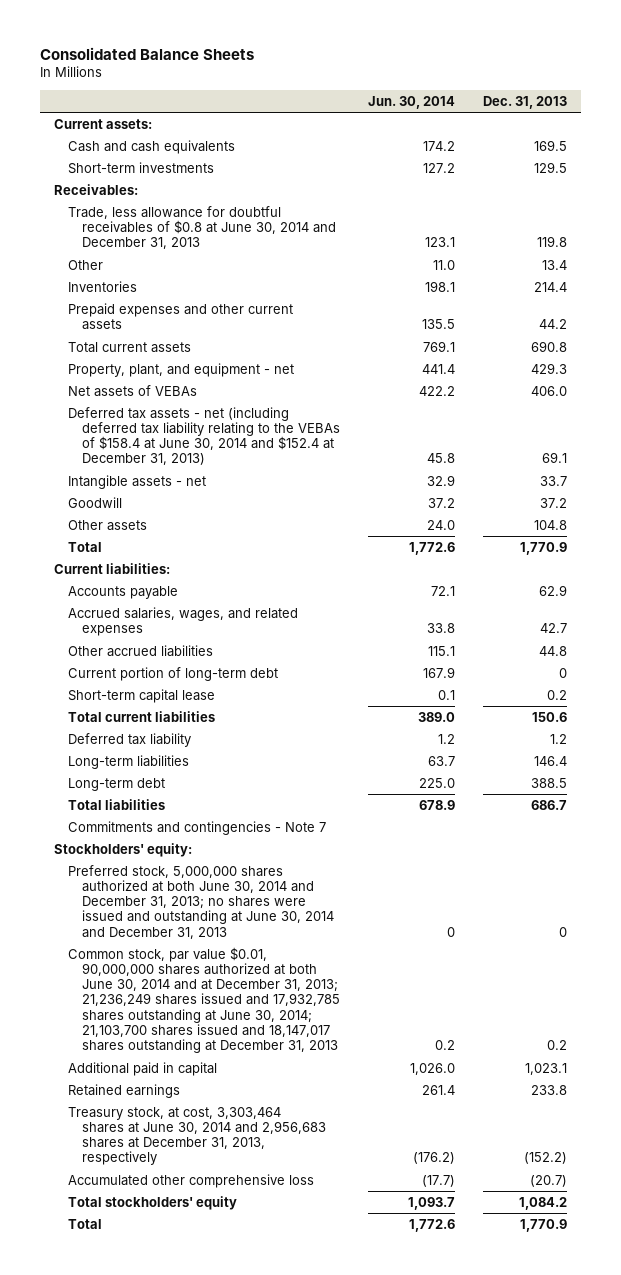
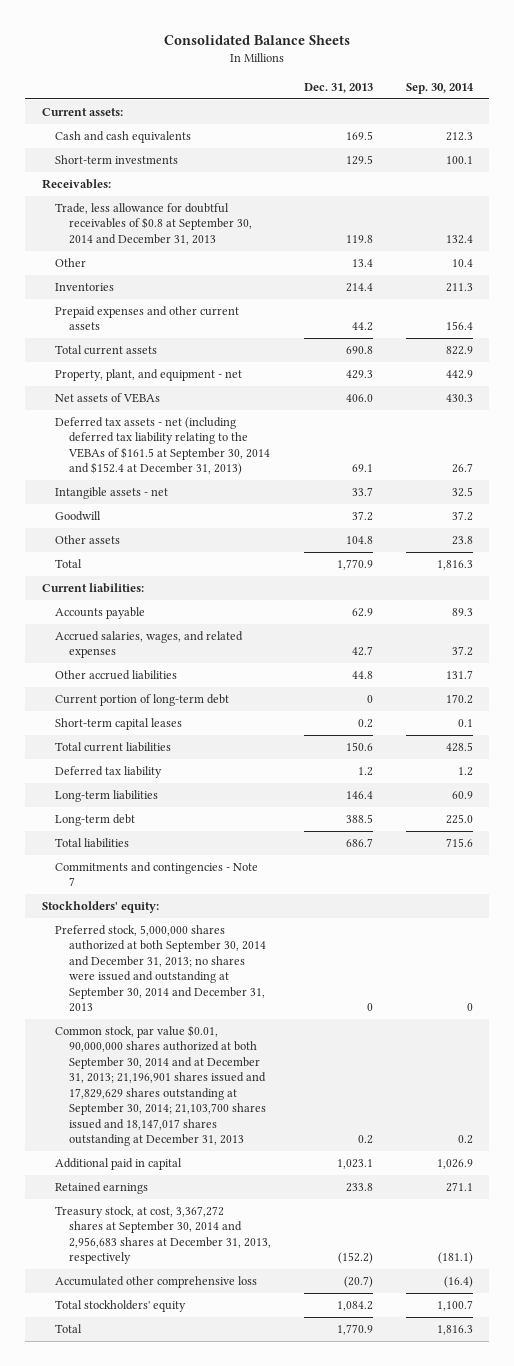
[368,96,456,110] Jun. 30, 2014 -> none
none -> [405,82,474,94] Sep. 30, 2014
[67,205,336,250] Trade, less allowance for doubtful receivables of $0.8 at June 30, 2014 and December 31, 2013 -> [55,202,252,245] Trade, less allowance for doubtful receivables of $0.8 at September 30, 2014 and December 31, 2013
[67,406,340,466] Deferred tax assets - net (including deferred tax liability relating to the VEBAs of $158.4 at June 30, 2014 and $152.4 at December 31, 2013) -> [55,416,270,476] Deferred tax assets - net (including deferred tax liability relating to the VEBAs of $161.5 at September 30, 2014 and $152.4 at December 31, 2013)
[67,688,215,703] Short-term capital lease -> [55,717,183,730] Short-term capital leases
[67,864,334,939] Preferred stock, 5,000,000 shares authorized at both June 30, 2014 and December 31, 2013; no shares were issued and outstanding at June 30, 2014 and December 31, 2013 -> [55,924,266,1013] Preferred stock, 5,000,000 shares authorized at both September 30, 2014 and December 31, 2013; no shares were issued and outstanding at September 30, 2014 and December 31, 2013
[67,946,340,1054] Common stock, par value $0.01, 90,000,000 shares authorized at both June 30, 2014 and at December 31, 2013; 21,236,249 shares issued and 17,932,785 shares outstanding at June 30, 2014; 21,103,700 shares issued and 18,147,017 shares outstanding at December 31, 2013 -> [55,1024,266,1147] Common stock, par value $0.01, 90,000,000 shares authorized at both September 30, 2014 and at December 31, 2013; 21,196,901 shares issued and 17,829,629 shares outstanding at September 30, 2014; 21,103,700 shares issued and 18,147,017 shares outstanding at December 31, 2013
[67,1106,326,1166] Treasury stock, at cost, 3,303,464 shares at June 30, 2014 and 2,956,683 shares at December 31, 2013, respectively -> [55,1205,271,1265] Treasury stock, at cost, 3,367,272 shares at September 30, 2014 and 2,956,683 shares at December 31, 2013, respectively

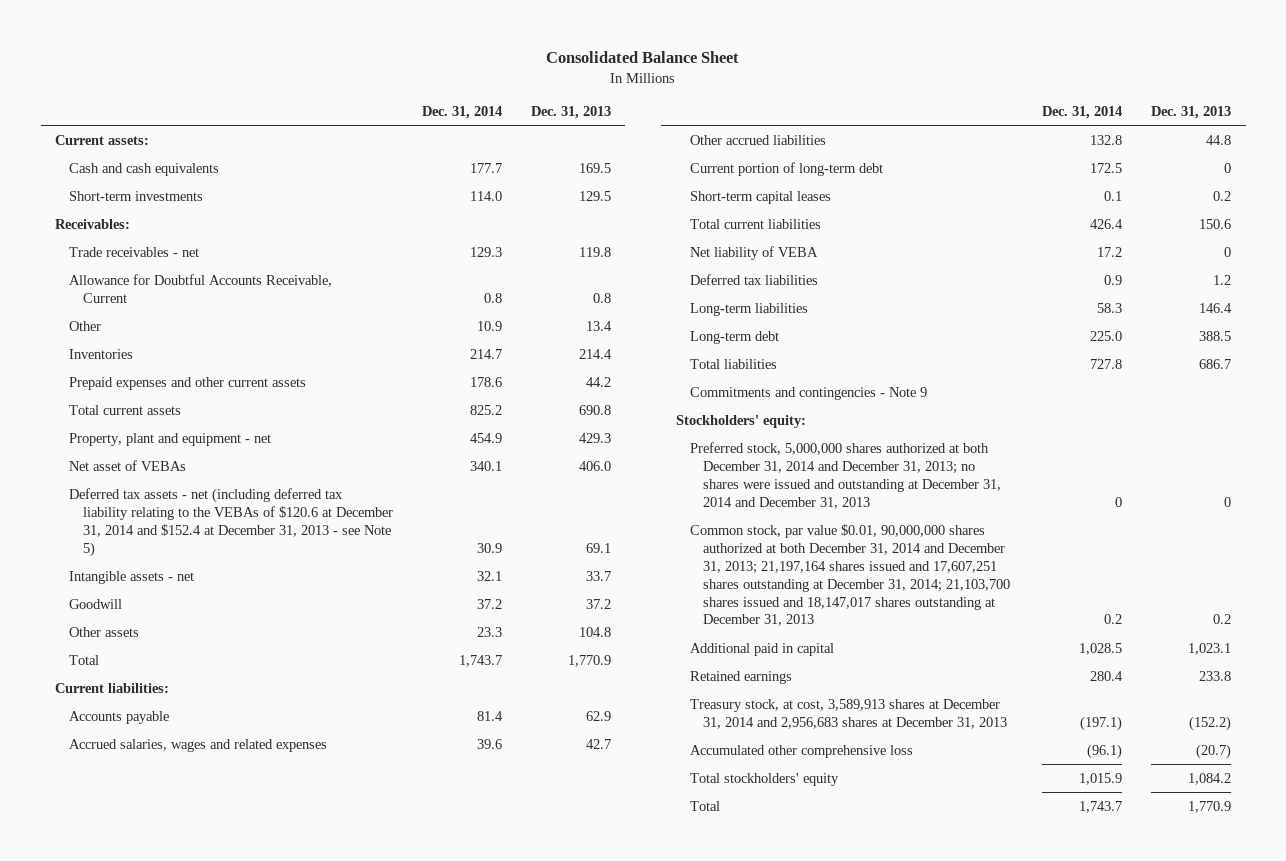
[164,35,351,46] Consolidated Balance Sheets -> [546,51,740,64] Consolidated Balance Sheet
[405,82,474,94] Sep. 30, 2014 -> none
none -> [421,105,502,119] Dec. 31, 2014
[55,202,252,245] Trade, less allowance for doubtful receivables of $0.8 at September 30, 2014 and December 31, 2013 -> [68,246,199,257] Trade receivables - net
none -> [68,273,332,303] Allowance for Doubtful Accounts Receivable, Current
[55,368,243,381] Property, plant, and equipment - net -> [68,432,271,446] Property, plant and equipment - net
[55,392,161,403] Net assets of VEBAs -> [68,459,186,471] Net asset of VEBAs
[55,416,270,476] Deferred tax assets - net (including deferred tax liability relating to the VEBAs of $161.5 at September 30, 2014 and $152.4 at December 31, 2013) -> [68,487,393,557] Deferred tax assets - net (including deferred tax liability relating to the VEBAs of $120.6 at December 31, 2014 and $152.4 at December 31, 2013 - see Note 5)
[55,630,244,659] Accrued salaries, wages, and related expenses -> [68,738,327,752] Accrued salaries, wages and related expenses
none -> [689,245,818,260] Net liability of VEBA
[55,765,163,778] Deferred tax liability -> [689,273,818,285] Deferred tax liabilities
[55,861,259,887] Commitments and contingencies - Note 7 -> [689,386,927,400] Commitments and contingencies - Note 9
[55,924,266,1013] Preferred stock, 5,000,000 shares authorized at both September 30, 2014 and December 31, 2013; no shares were issued and outstanding at September 30, 2014 and December 31, 2013 -> [689,441,1002,509] Preferred stock, 5,000,000 shares authorized at both December 31, 2014 and December 31, 2013; no shares were issued and outstanding at December 31, 2014 and December 31, 2013
[55,1024,266,1147] Common stock, par value $0.01, 90,000,000 shares authorized at both September 30, 2014 and at December 31, 2013; 21,196,901 shares issued and 17,829,629 shares outstanding at September 30, 2014; 21,103,700 shares issued and 18,147,017 shares outstanding at December 31, 2013 -> [689,523,1011,627] Common stock, par value $0.01, 90,000,000 shares authorized at both December 31, 2014 and December 31, 2013; 21,197,164 shares issued and 17,607,251 shares outstanding at December 31, 2014; 21,103,700 shares issued and 18,147,017 shares outstanding at December 31, 2013
[55,1205,271,1265] Treasury stock, at cost, 3,367,272 shares at September 30, 2014 and 2,956,683 shares at December 31, 2013, respectively -> [689,698,1008,729] Treasury stock, at cost, 3,589,913 shares at December 31, 2014 and 2,956,683 shares at December 31, 2013

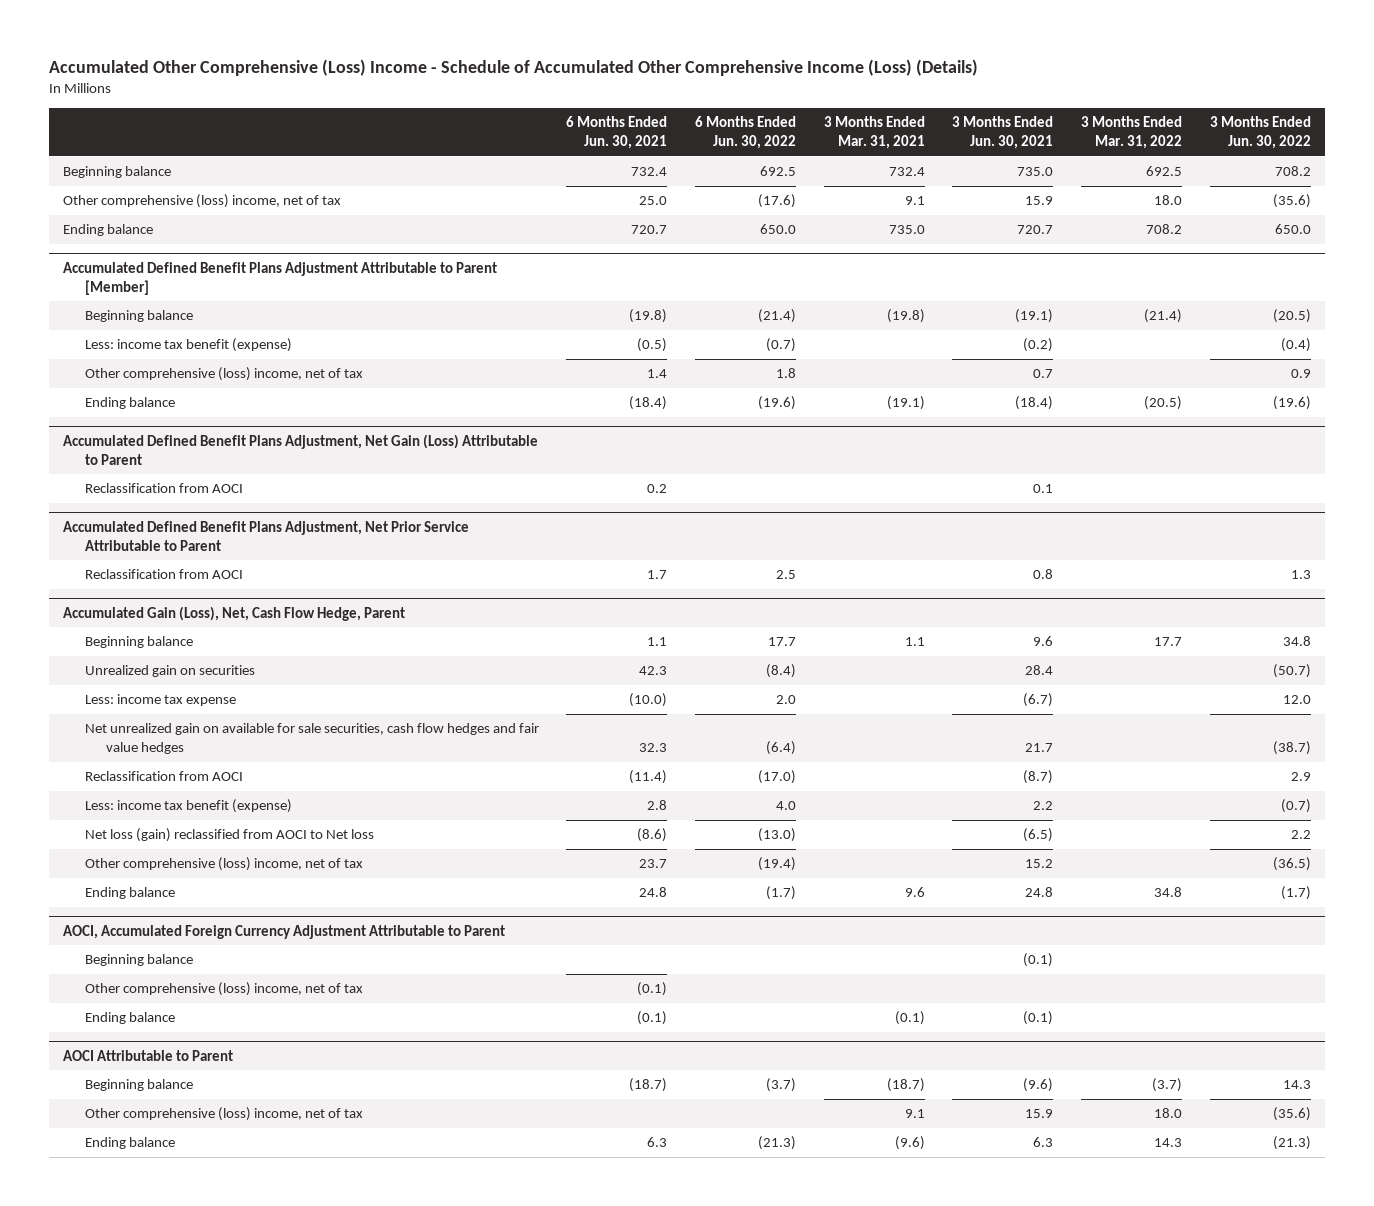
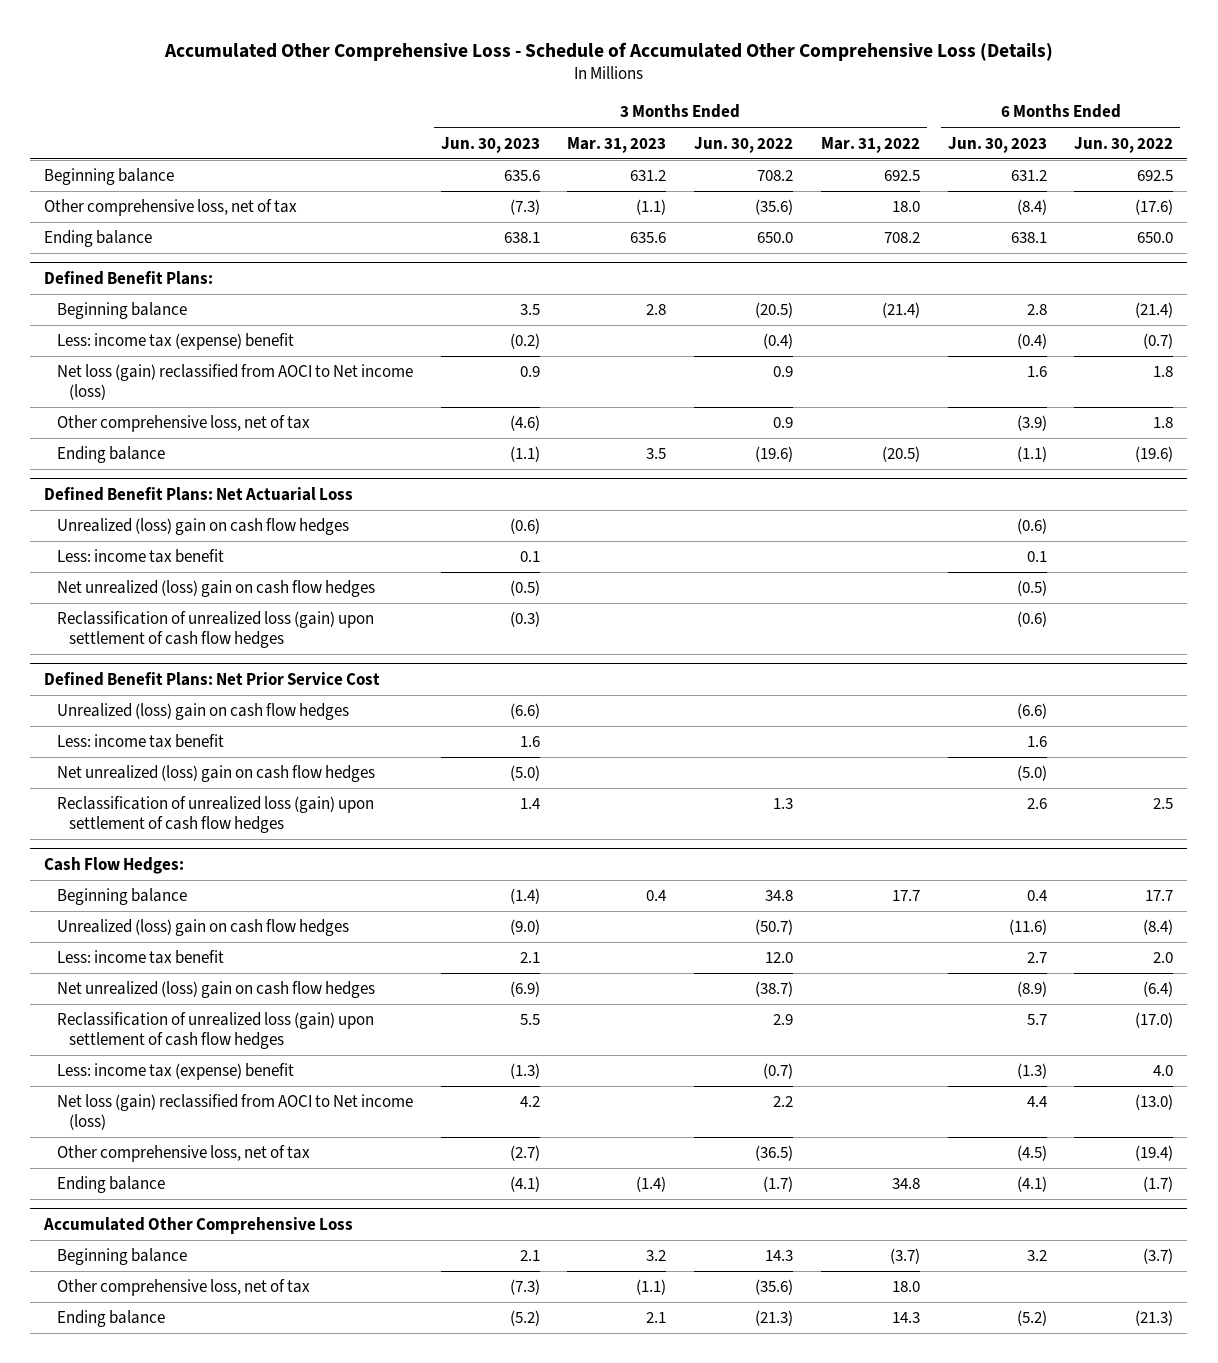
[49,58,979,76] Accumulated Other Comprehensive (Loss) Income - Schedule of Accumulated Other Comprehensive Income (Loss) (Details) -> [163,41,1053,61] Accumulated Other Comprehensive Loss - Schedule of Accumulated Other Comprehensive Loss (Details)
[566,116,668,150] 6 Months Ended Jun. 30, 2021 -> none
[823,116,925,150] 3 Months Ended Mar. 31, 2021 -> none
[952,116,1054,150] 3 Months Ended Jun. 30, 2021 -> none
none -> [440,136,540,153] Jun. 30, 2023
none -> [567,136,667,153] Mar. 31, 2023
none -> [947,136,1047,153] Jun. 30, 2023
[63,194,342,209] Other comprehensive (loss) income, net of tax -> [44,199,298,217] Other comprehensive loss, net of tax
[63,261,498,295] Accumulated Defined Benefit Plans Adjustment Attributable to Parent [Member] -> [44,271,214,286] Defined Benefit Plans:
[84,338,292,353] Less: income tax benefit (expense) -> [56,333,294,351] Less: income tax (expense) benefit
none -> [56,364,413,401] Net loss (gain) reclassified from AOCI to Net income (loss)
[84,367,363,382] Other comprehensive (loss) income, net of tax -> [56,415,310,433] Other comprehensive loss, net of tax
[63,433,539,465] Accumulated Defined Benefit Plans Adjustment, Net Gain (Loss) Attributable to Parent -> [44,487,354,502] Defined Benefit Plans: Net Actuarial Loss
none -> [56,518,349,536] Unrealized (loss) gain on cash flow hedges
none -> [56,549,224,564] Less: income tax benefit
none -> [56,580,375,598] Net unrealized (loss) gain on cash flow hedges
[84,483,243,494] Reclassification from AOCI -> [56,611,374,649] Reclassification of unrealized loss (gain) upon settlement of cash flow hedges
[63,520,470,551] Accumulated Defined Benefit Plans Adjustment, Net Prior Service Attributable to Parent -> [44,672,381,687] Defined Benefit Plans: Net Prior Service Cost
none -> [56,703,349,721] Unrealized (loss) gain on cash flow hedges
none -> [56,734,224,749] Less: income tax benefit
none -> [56,765,375,783] Net unrealized (loss) gain on cash flow hedges
[84,569,243,580] Reclassification from AOCI -> [56,796,374,834] Reclassification of unrealized loss (gain) upon settlement of cash flow hedges
[63,605,406,621] Accumulated Gain (Loss), Net, Cash Flow Hedge, Parent -> [44,857,185,875] Cash Flow Hedges:
[84,665,255,678] Unrealized gain on securities -> [56,919,349,937] Unrealized (loss) gain on cash flow hedges
[84,694,236,707] Less: income tax expense -> [56,950,224,965] Less: income tax benefit
[84,723,539,755] Net unrealized gain on available for sale securities, cash flow hedges and fair value hedges -> [56,981,375,999] Net unrealized (loss) gain on cash flow hedges
[84,771,243,782] Reclassification from AOCI -> [56,1012,374,1050] Reclassification of unrealized loss (gain) upon settlement of cash flow hedges
[84,799,292,814] Less: income tax benefit (expense) -> [56,1063,294,1081] Less: income tax (expense) benefit
[84,828,374,843] Net loss (gain) reclassified from AOCI to Net loss -> [56,1094,413,1131] Net loss (gain) reclassified from AOCI to Net income (loss)
[84,857,363,872] Other comprehensive (loss) income, net of tax -> [56,1145,310,1163] Other comprehensive loss, net of tax
[63,924,506,939] AOCI, Accumulated Foreign Currency Adjustment Attributable to Parent -> none
[84,954,193,967] Beginning balance -> none
[84,982,363,997] Other comprehensive (loss) income, net of tax -> none
[84,1012,175,1025] Ending balance -> none
[63,1049,234,1061] AOCI Attributable to Parent -> [43,1217,354,1235] Accumulated Other Comprehensive Loss
[84,1107,363,1122] Other comprehensive (loss) income, net of tax -> [56,1279,310,1297] Other comprehensive loss, net of tax

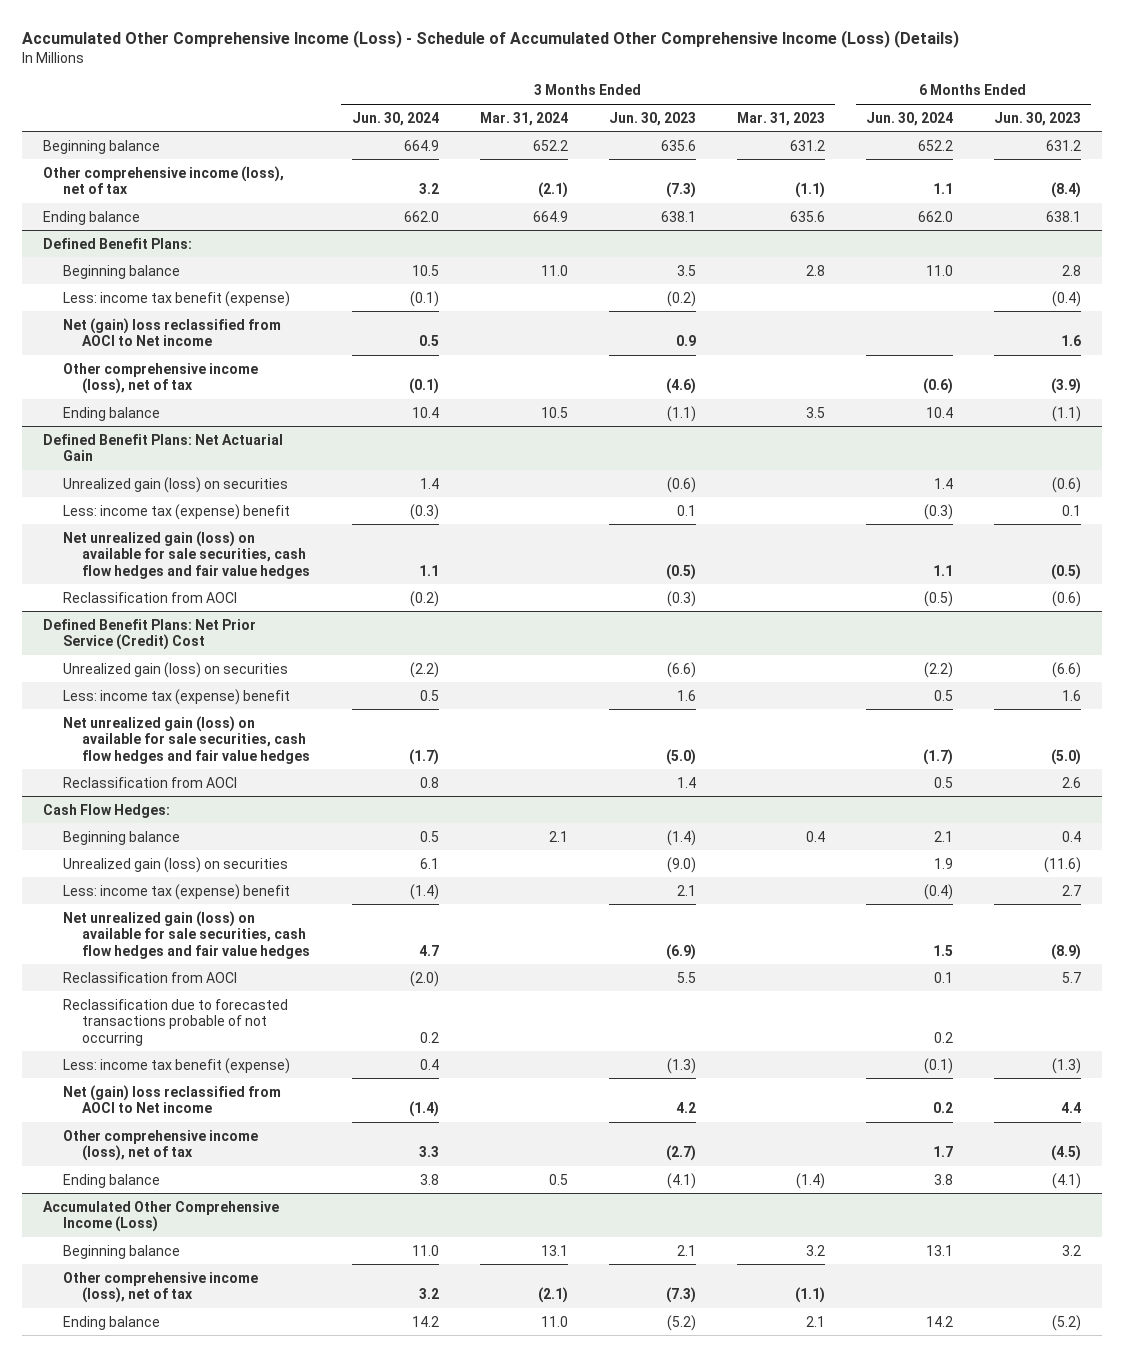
[163,41,1053,61] Accumulated Other Comprehensive Loss - Schedule of Accumulated Other Comprehensive Loss (Details) -> [22,29,960,48] Accumulated Other Comprehensive Income (Loss) - Schedule of Accumulated Other Comprehensive Income (Loss) (Details)
[694,136,794,153] Jun. 30, 2022 -> none
[820,136,920,153] Mar. 31, 2022 -> none
[1074,136,1174,153] Jun. 30, 2022 -> none
none -> [351,111,439,126] Jun. 30, 2024
none -> [479,111,568,126] Mar. 31, 2024
none -> [865,111,953,126] Jun. 30, 2024
[44,199,298,217] Other comprehensive loss, net of tax -> [42,165,284,195] Other comprehensive income (loss), net of tax
[56,333,294,351] Less: income tax (expense) benefit -> [62,290,290,307] Less: income tax benefit (expense)
[56,364,413,401] Net loss (gain) reclassified from AOCI to Net income (loss) -> [62,317,281,347] Net (gain) loss reclassified from AOCI to Net income
[56,415,310,433] Other comprehensive loss, net of tax -> [62,362,258,395] Other comprehensive income (loss), net of tax
[44,487,354,502] Defined Benefit Plans: Net Actuarial Loss -> [42,433,283,462] Defined Benefit Plans: Net Actuarial Gain
[56,518,349,536] Unrealized (loss) gain on cash flow hedges -> [62,476,288,493] Unrealized gain (loss) on securities
[56,549,224,564] Less: income tax benefit -> [62,503,290,520] Less: income tax (expense) benefit
[56,580,375,598] Net unrealized (loss) gain on cash flow hedges -> [62,530,311,579] Net unrealized gain (loss) on available for sale securities, cash flow hedges and fair value hedges
[56,611,374,649] Reclassification of unrealized loss (gain) upon settlement of cash flow hedges -> [62,591,237,603] Reclassification from AOCI
[44,672,381,687] Defined Benefit Plans: Net Prior Service Cost -> [42,618,256,651] Defined Benefit Plans: Net Prior Service (Credit) Cost
[56,703,349,721] Unrealized (loss) gain on cash flow hedges -> [62,661,288,678] Unrealized gain (loss) on securities
[56,734,224,749] Less: income tax benefit -> [62,688,290,705] Less: income tax (expense) benefit
[56,765,375,783] Net unrealized (loss) gain on cash flow hedges -> [62,715,311,764] Net unrealized gain (loss) on available for sale securities, cash flow hedges and fair value hedges
[56,796,374,834] Reclassification of unrealized loss (gain) upon settlement of cash flow hedges -> [62,776,237,788] Reclassification from AOCI
[56,919,349,937] Unrealized (loss) gain on cash flow hedges -> [62,856,288,873] Unrealized gain (loss) on securities
[56,950,224,965] Less: income tax benefit -> [62,883,290,900] Less: income tax (expense) benefit
[56,981,375,999] Net unrealized (loss) gain on cash flow hedges -> [62,910,311,959] Net unrealized gain (loss) on available for sale securities, cash flow hedges and fair value hedges
[56,1012,374,1050] Reclassification of unrealized loss (gain) upon settlement of cash flow hedges -> [62,971,237,983] Reclassification from AOCI
none -> [62,998,288,1046] Reclassification due to forecasted transactions probable of not occurring
[56,1063,294,1081] Less: income tax (expense) benefit -> [62,1057,290,1074] Less: income tax benefit (expense)
[56,1094,413,1131] Net loss (gain) reclassified from AOCI to Net income (loss) -> [62,1084,281,1114] Net (gain) loss reclassified from AOCI to Net income
[56,1145,310,1163] Other comprehensive loss, net of tax -> [62,1129,258,1162] Other comprehensive income (loss), net of tax
[43,1217,354,1235] Accumulated Other Comprehensive Loss -> [42,1200,279,1233] Accumulated Other Comprehensive Income (Loss)
[56,1279,310,1297] Other comprehensive loss, net of tax -> [62,1271,258,1304] Other comprehensive income (loss), net of tax

